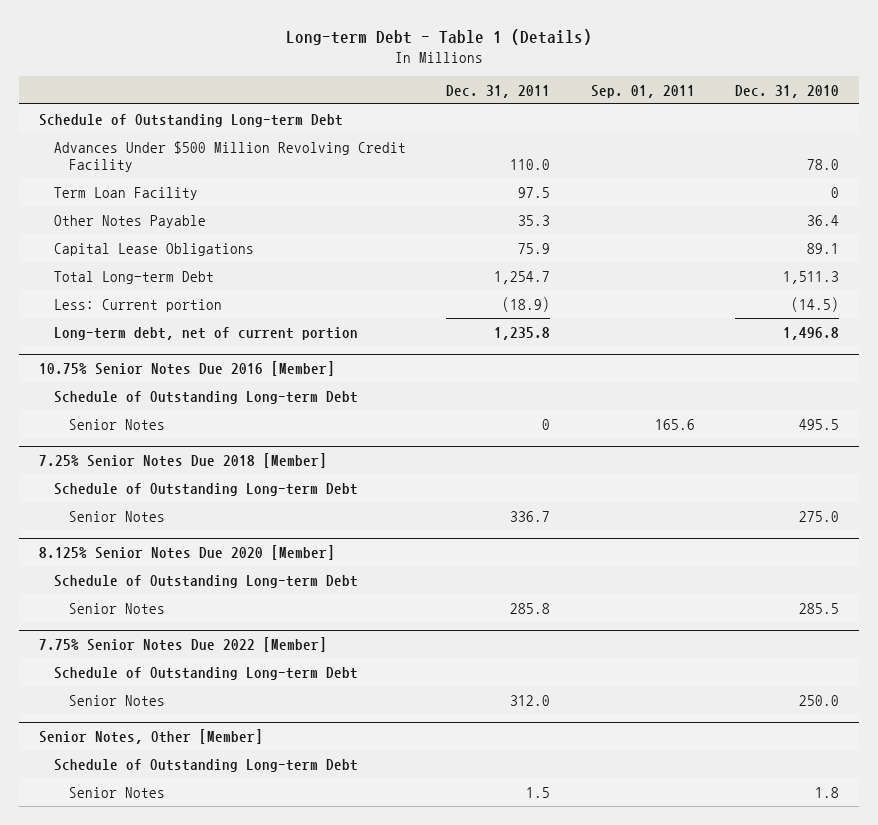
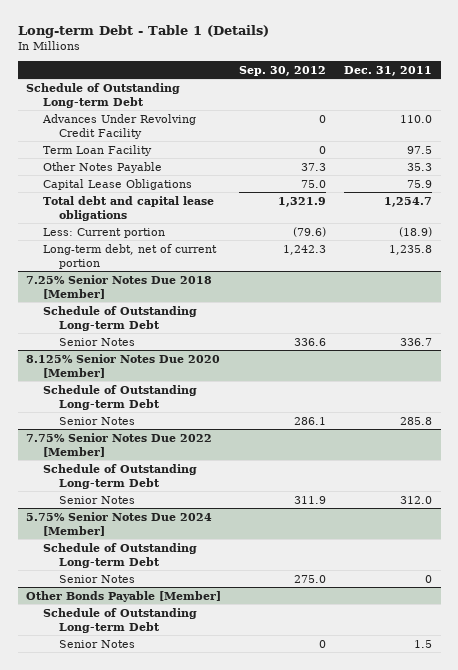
[590,84,695,98] Sep. 01, 2011 -> none
[735,84,840,98] Dec. 31, 2010 -> none
none -> [239,65,327,76] Sep. 30, 2012
[54,140,407,172] Advances Under $500 Million Revolving Credit Facility -> [41,113,196,139] Advances Under Revolving Credit Facility
[54,270,215,284] Total Long-term Debt -> [42,195,214,221] Total debt and capital lease obligations
[39,361,336,377] 10.75% Senior Notes Due 2016 [Member] -> none
[54,390,359,404] Schedule of Outstanding Long-term Debt -> none
[69,418,166,430] Senior Notes -> none
[39,729,264,745] Senior Notes, Other [Member] -> none
none -> [26,511,213,536] 5.75% Senior Notes Due 2024 [Member]
none -> [59,574,136,583] Senior Notes
none -> [26,590,222,602] Other Bonds Payable [Member]
none -> [42,607,197,633] Schedule of Outstanding Long-term Debt

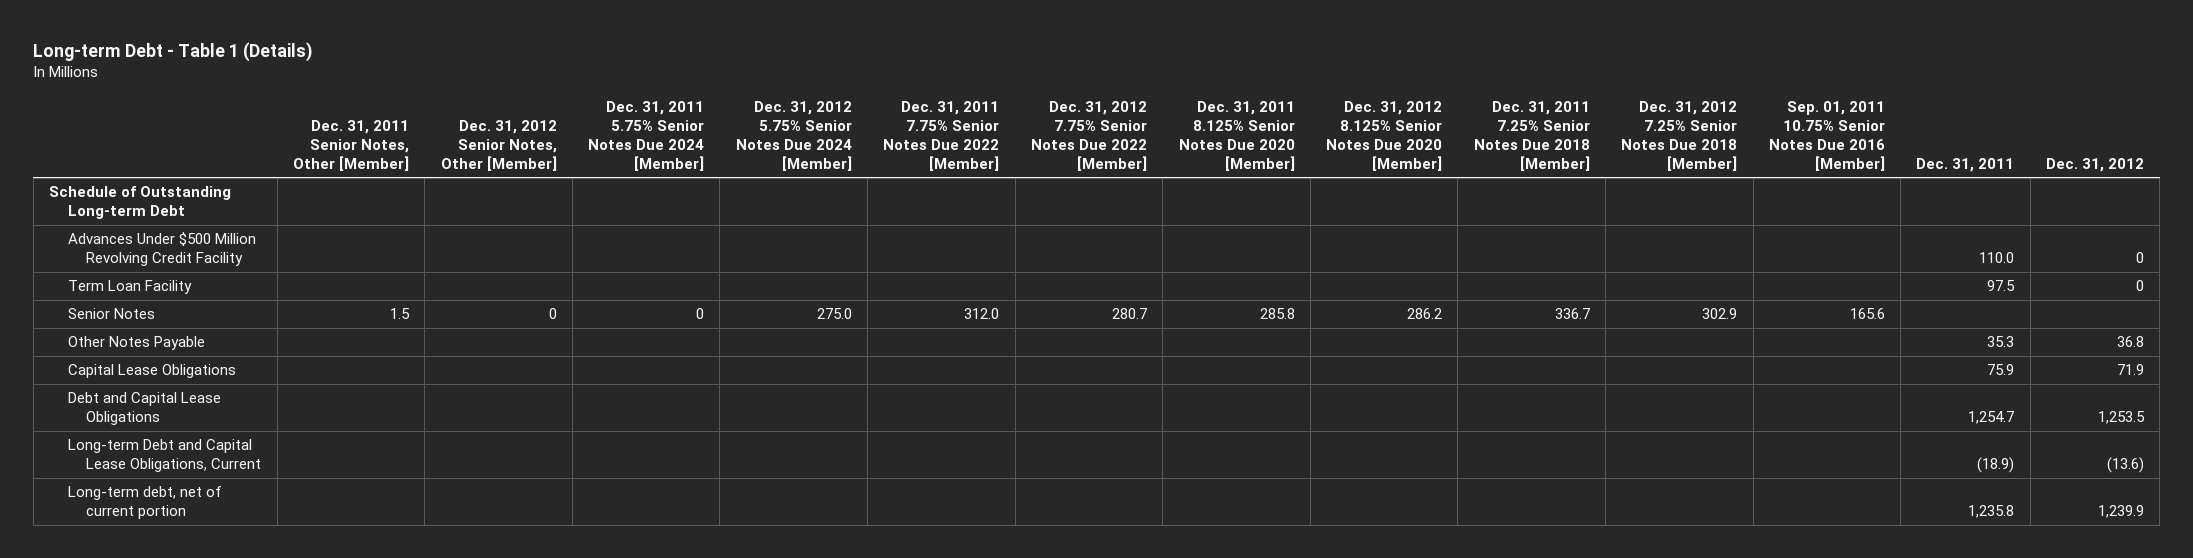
[239,65,327,76] Sep. 30, 2012 -> none
none -> [292,119,409,171] Dec. 31, 2011 Senior Notes, Other [Member]
none -> [440,119,557,171] Dec. 31, 2012 Senior Notes, Other [Member]
none -> [588,100,705,171] Dec. 31, 2011 5.75% Senior Notes Due 2024 [Member]
none -> [735,100,852,171] Dec. 31, 2012 5.75% Senior Notes Due 2024 [Member]
none -> [883,100,1000,171] Dec. 31, 2011 7.75% Senior Notes Due 2022 [Member]
none -> [1030,100,1147,171] Dec. 31, 2012 7.75% Senior Notes Due 2022 [Member]
none -> [1178,100,1295,171] Dec. 31, 2011 8.125% Senior Notes Due 2020 [Member]
none -> [1326,100,1443,171] Dec. 31, 2012 8.125% Senior Notes Due 2020 [Member]
none -> [1473,100,1590,171] Dec. 31, 2011 7.25% Senior Notes Due 2018 [Member]
none -> [1621,100,1738,171] Dec. 31, 2012 7.25% Senior Notes Due 2018 [Member]
none -> [1768,100,1885,171] Sep. 01, 2011 10.75% Senior Notes Due 2016 [Member]
none -> [2046,157,2145,172] Dec. 31, 2012
[41,113,196,139] Advances Under Revolving Credit Facility -> [67,232,256,267] Advances Under $500 Million Revolving Credit Facility
none -> [67,308,155,320] Senior Notes
[42,195,214,221] Total debt and capital lease obligations -> [67,392,221,426] Debt and Capital Lease Obligations
[42,227,165,238] Less: Current portion -> [67,439,262,473] Long-term Debt and Capital Lease Obligations, Current
[26,274,213,299] 7.25% Senior Notes Due 2018 [Member] -> none
[42,305,197,331] Schedule of Outstanding Long-term Debt -> none
[59,337,136,346] Senior Notes -> none
[26,353,221,378] 8.125% Senior Notes Due 2020 [Member] -> none
[42,384,197,410] Schedule of Outstanding Long-term Debt -> none
[59,416,136,425] Senior Notes -> none
[26,432,213,457] 7.75% Senior Notes Due 2022 [Member] -> none
[42,463,197,489] Schedule of Outstanding Long-term Debt -> none
[59,495,136,504] Senior Notes -> none
[26,511,213,536] 5.75% Senior Notes Due 2024 [Member] -> none
[42,542,197,568] Schedule of Outstanding Long-term Debt -> none
[59,574,136,583] Senior Notes -> none
[26,590,222,602] Other Bonds Payable [Member] -> none
[42,607,197,633] Schedule of Outstanding Long-term Debt -> none
[59,639,136,648] Senior Notes -> none

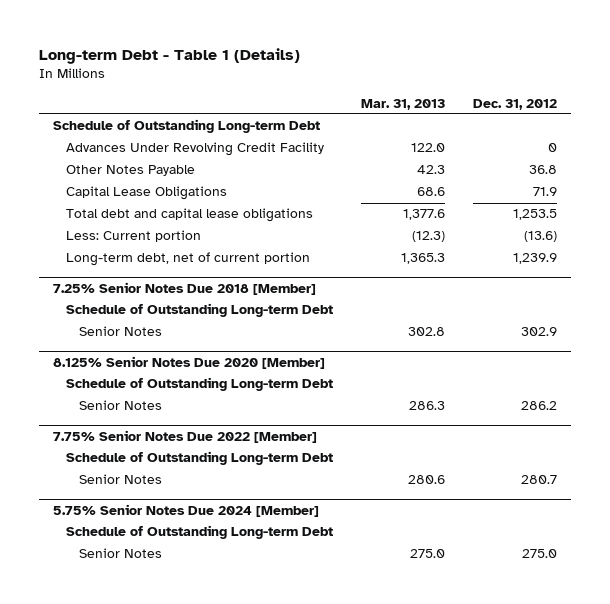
[292,119,409,171] Dec. 31, 2011 Senior Notes, Other [Member] -> none
[440,119,557,171] Dec. 31, 2012 Senior Notes, Other [Member] -> none
[588,100,705,171] Dec. 31, 2011 5.75% Senior Notes Due 2024 [Member] -> none
[735,100,852,171] Dec. 31, 2012 5.75% Senior Notes Due 2024 [Member] -> none
[883,100,1000,171] Dec. 31, 2011 7.75% Senior Notes Due 2022 [Member] -> none
[1030,100,1147,171] Dec. 31, 2012 7.75% Senior Notes Due 2022 [Member] -> none
[1178,100,1295,171] Dec. 31, 2011 8.125% Senior Notes Due 2020 [Member] -> none
[1326,100,1443,171] Dec. 31, 2012 8.125% Senior Notes Due 2020 [Member] -> none
[1473,100,1590,171] Dec. 31, 2011 7.25% Senior Notes Due 2018 [Member] -> none
[1621,100,1738,171] Dec. 31, 2012 7.25% Senior Notes Due 2018 [Member] -> none
[1768,100,1885,171] Sep. 01, 2011 10.75% Senior Notes Due 2016 [Member] -> none
[1916,157,2015,172] Dec. 31, 2011 -> none
none -> [360,98,445,110] Mar. 31, 2013
[67,280,192,295] Term Loan Facility -> none
[67,308,155,320] Senior Notes -> none
[67,232,256,267] Advances Under $500 Million Revolving Credit Facility -> [65,142,324,157] Advances Under Revolving Credit Facility
[67,392,221,426] Debt and Capital Lease Obligations -> [65,208,313,223] Total debt and capital lease obligations
[67,439,262,473] Long-term Debt and Capital Lease Obligations, Current -> [65,230,201,243] Less: Current portion
none -> [52,282,316,296] 7.25% Senior Notes Due 2018 [Member]
none -> [65,303,333,318] Schedule of Outstanding Long-term Debt
none -> [79,326,163,337] Senior Notes
none -> [52,356,325,370] 8.125% Senior Notes Due 2020 [Member]
none -> [65,377,333,392] Schedule of Outstanding Long-term Debt
none -> [79,400,163,411] Senior Notes
none -> [52,430,317,444] 7.75% Senior Notes Due 2022 [Member]
none -> [65,451,333,466] Schedule of Outstanding Long-term Debt
none -> [79,474,163,485] Senior Notes
none -> [52,504,319,518] 5.75% Senior Notes Due 2024 [Member]
none -> [65,525,333,540] Schedule of Outstanding Long-term Debt
none -> [79,548,163,559] Senior Notes

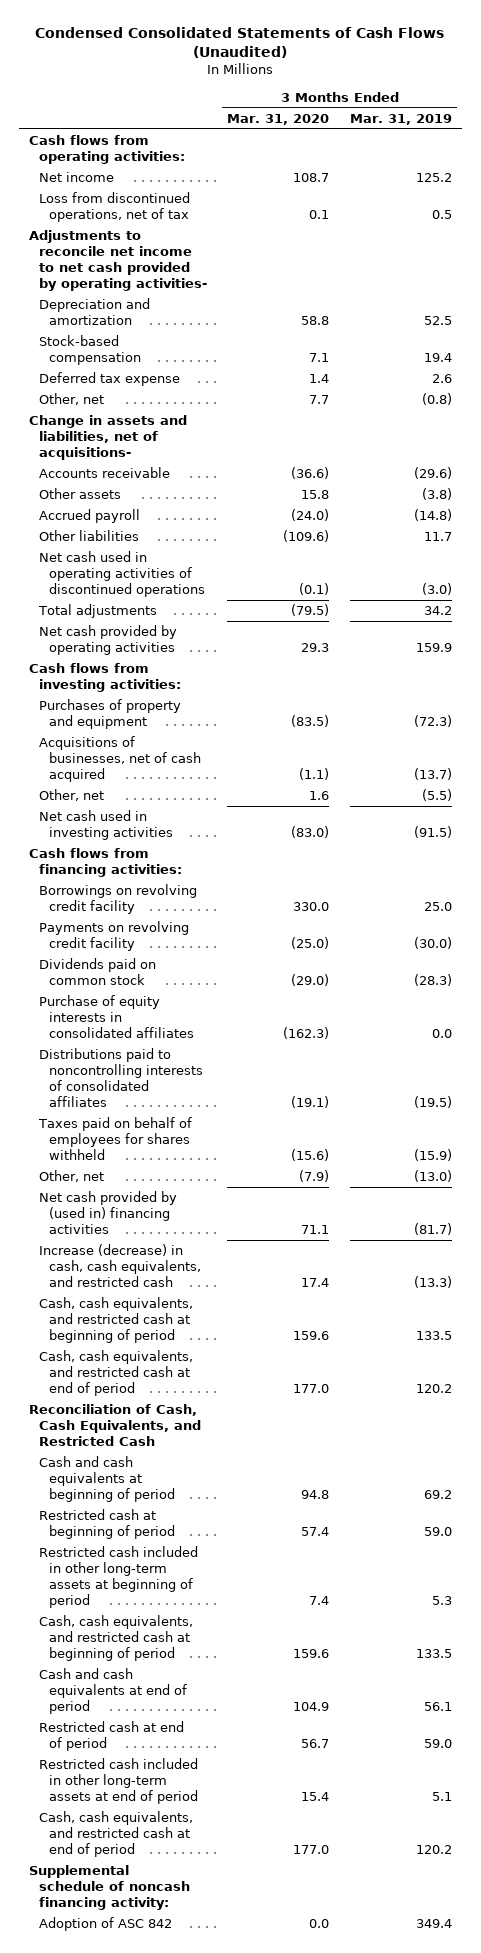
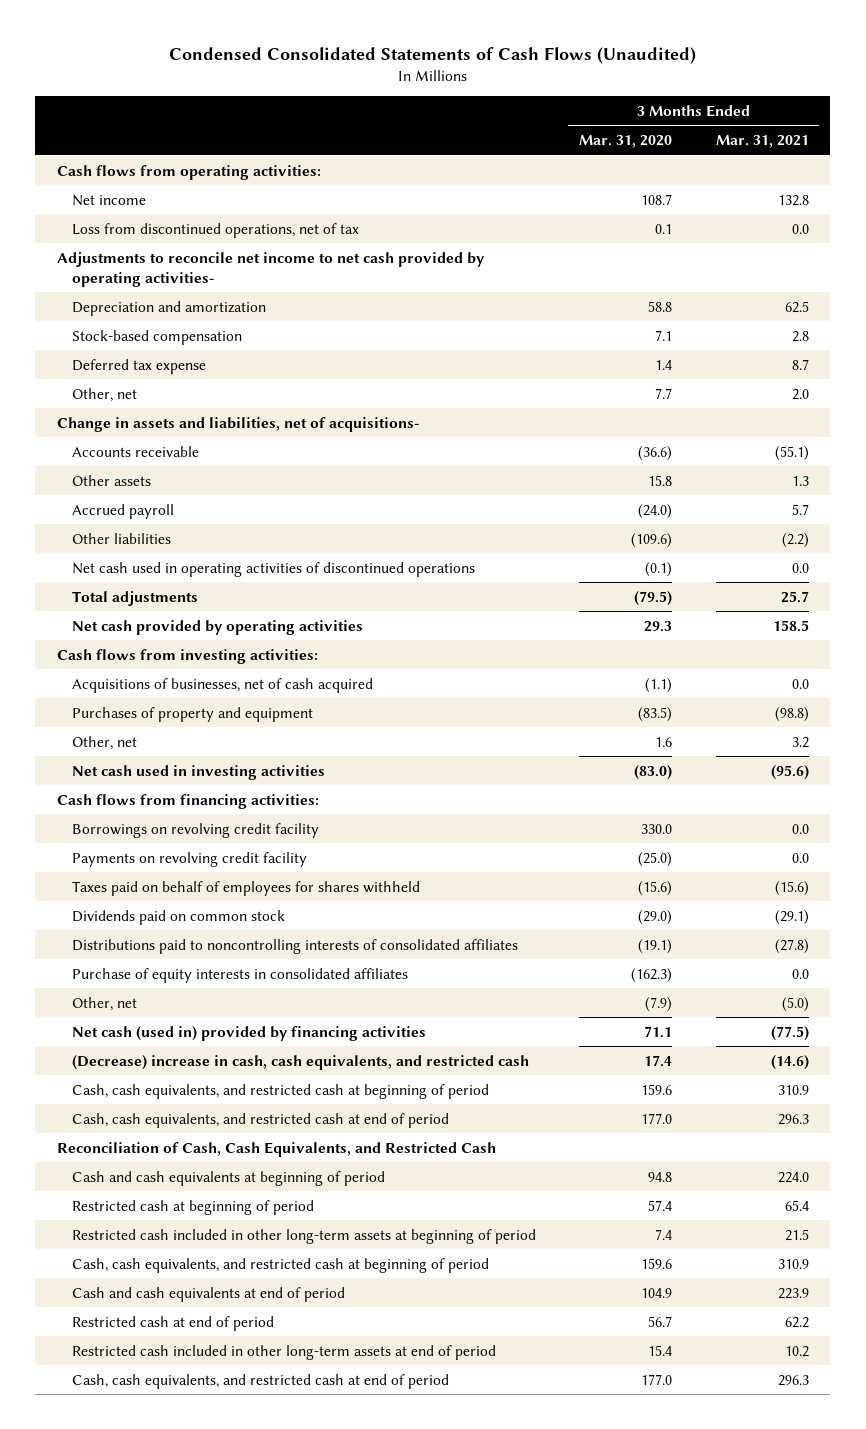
[349,113,452,125] Mar. 31, 2019 -> none
none -> [715,135,809,149] Mar. 31, 2021
[39,699,182,730] Purchases of property and equipment -> [71,706,313,722] Purchases of property and equipment
[38,1117,193,1161] Taxes paid on behalf of employees for shares withheld -> [71,880,420,896] Taxes paid on behalf of employees for shares withheld
[39,995,195,1039] Purchase of equity interests in consolidated affiliates -> [71,967,408,983] Purchase of equity interests in consolidated affiliates
[39,1191,178,1235] Net cash provided by (used in) financing activities -> [71,1025,426,1041] Net cash (used in) provided by financing activities
[39,1244,202,1288] Increase (decrease) in cash, cash equivalents, and restricted cash -> [71,1054,529,1070] (Decrease) increase in cash, cash equivalents, and restricted cash
[29,1865,191,1911] Supplemental schedule of noncash financing activity: -> none
[39,1917,173,1932] Adoption of ASC 842 -> none

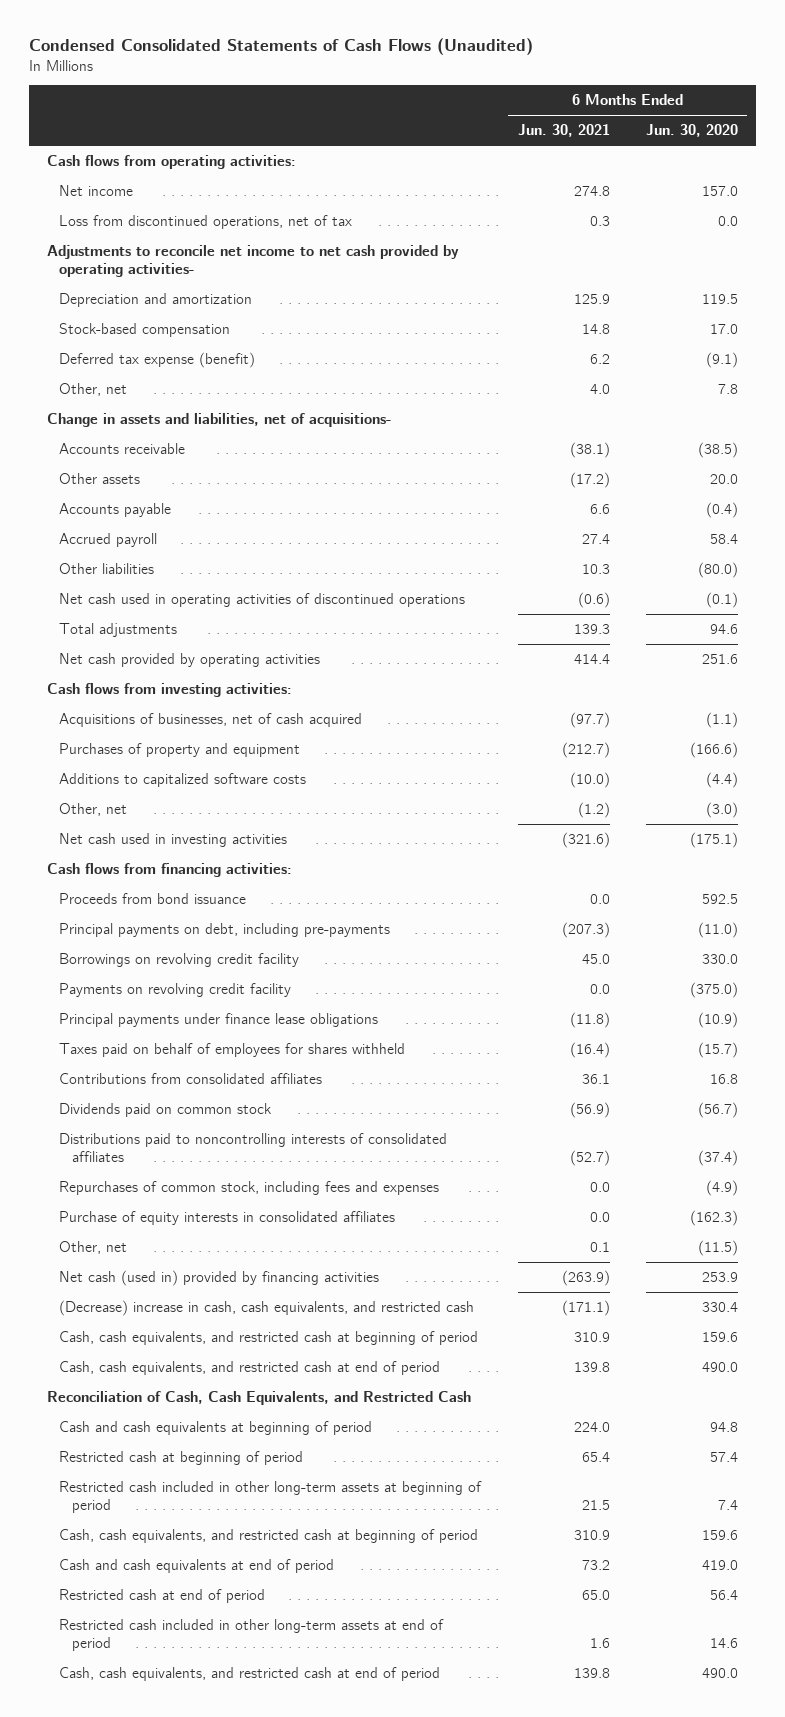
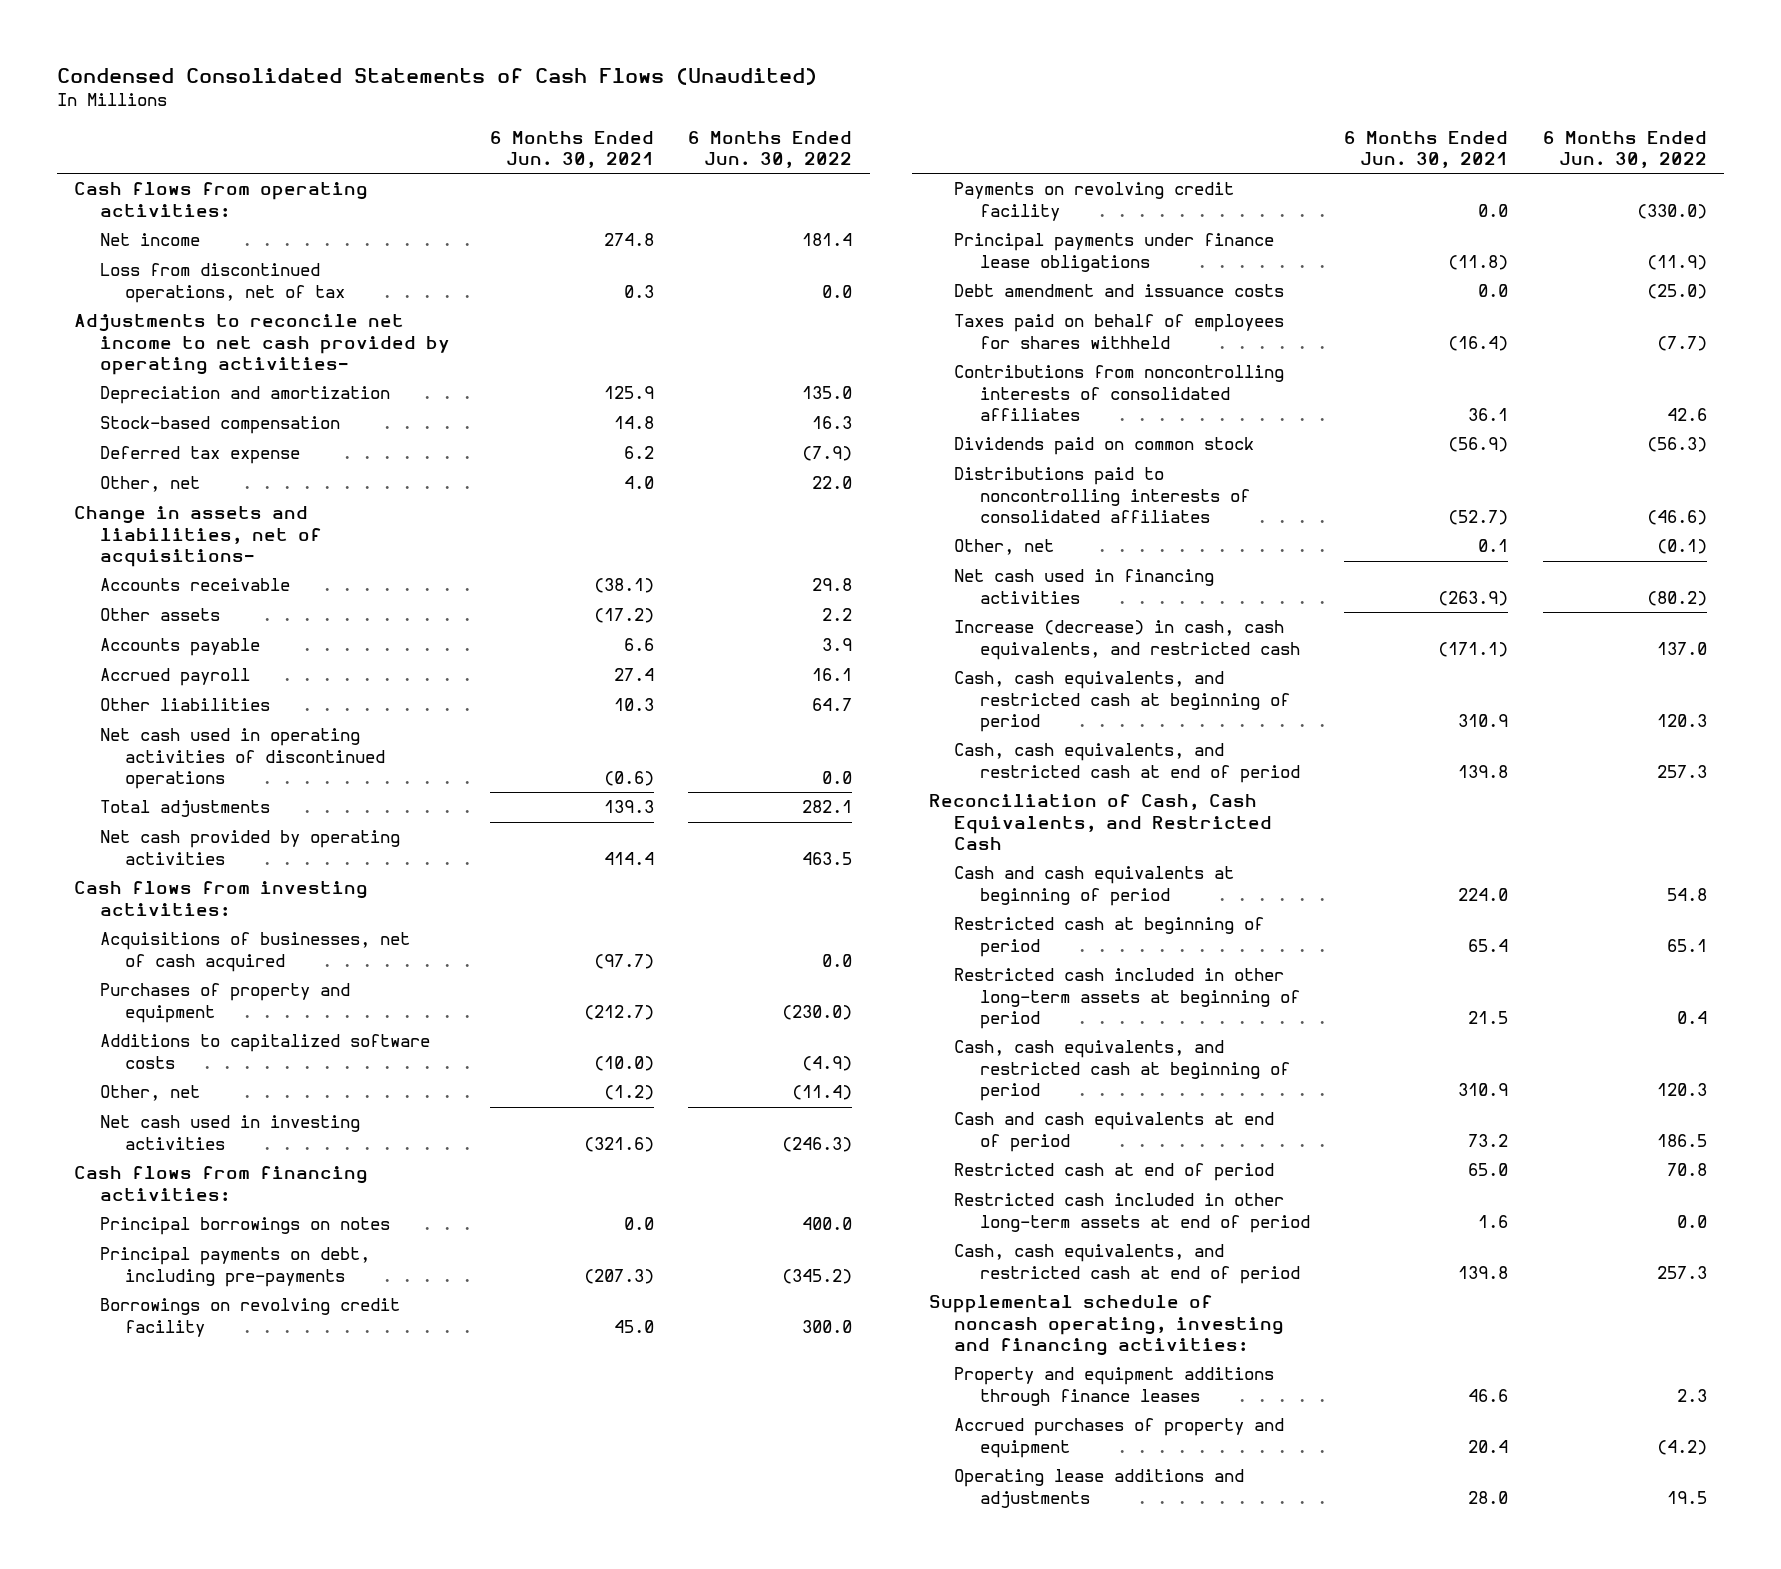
[645,124,738,138] Jun. 30, 2020 -> none
none -> [688,130,853,168] 6 Months Ended Jun. 30, 2022
[59,351,256,368] Deferred tax expense (benefit) -> [99,446,300,465] Deferred tax expense
[59,892,247,904] Proceeds from bond issuance -> none
none -> [99,1217,390,1236] Principal borrowings on notes
none -> [954,284,1285,298] Debt amendment and issuance costs
[59,1072,323,1084] Contributions from consolidated affiliates -> [954,365,1285,421] Contributions from noncontrolling interests of consolidated affiliates
[59,1180,440,1195] Repurchases of common stock, including fees and expenses -> none
[59,1210,396,1225] Purchase of equity interests in consolidated affiliates -> none
[59,1269,380,1286] Net cash (used in) provided by financing activities -> [954,569,1215,604] Net cash used in financing activities
[59,1299,475,1316] (Decrease) increase in cash, cash equivalents, and restricted cash -> [954,620,1300,660] Increase (decrease) in cash, cash equivalents, and restricted cash
none -> [928,1295,1285,1356] Supplemental schedule of noncash operating, investing and financing activities:
none -> [954,1367,1275,1406] Property and equipment additions through finance leases
none -> [954,1418,1285,1458] Accrued purchases of property and equipment
none -> [954,1469,1245,1508] Operating lease additions and adjustments

